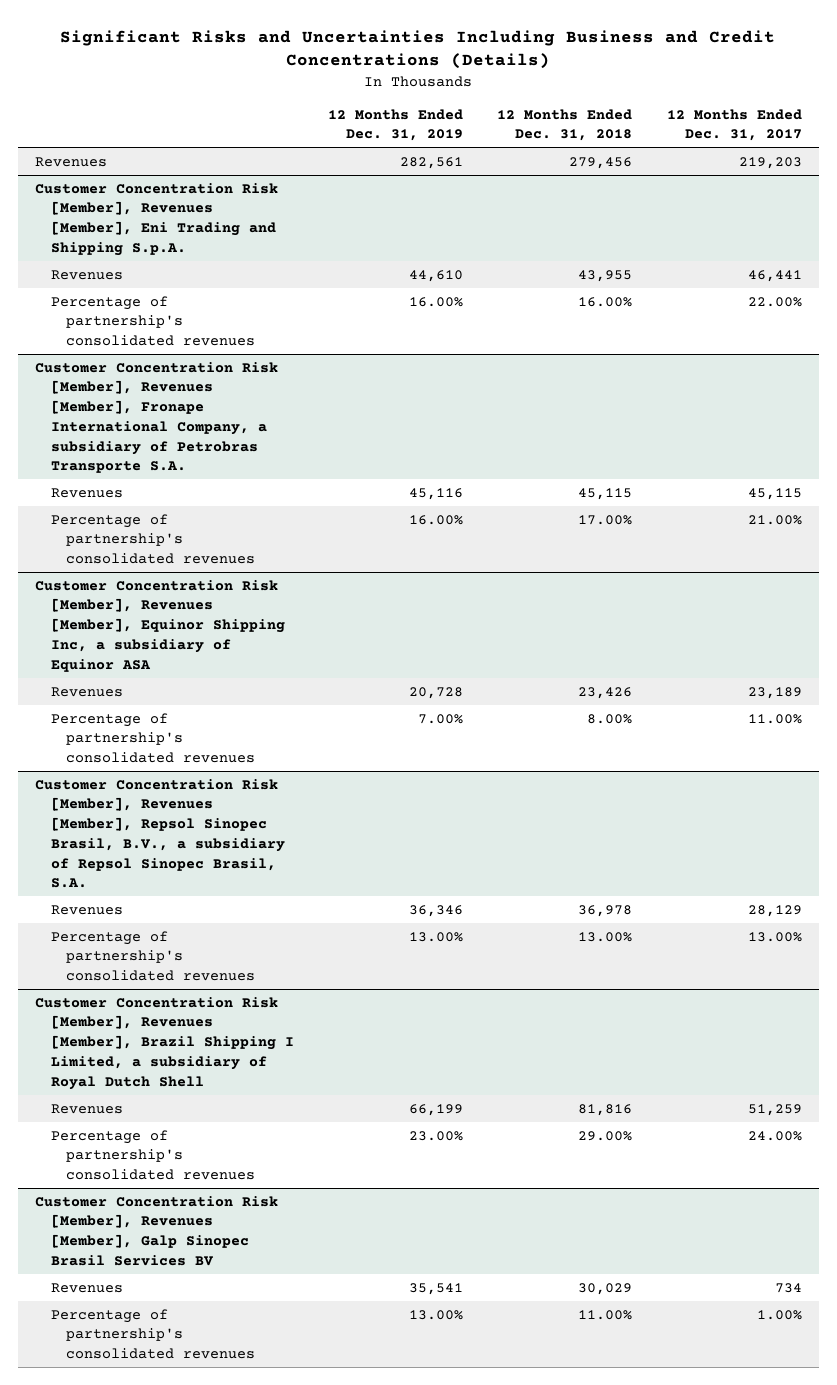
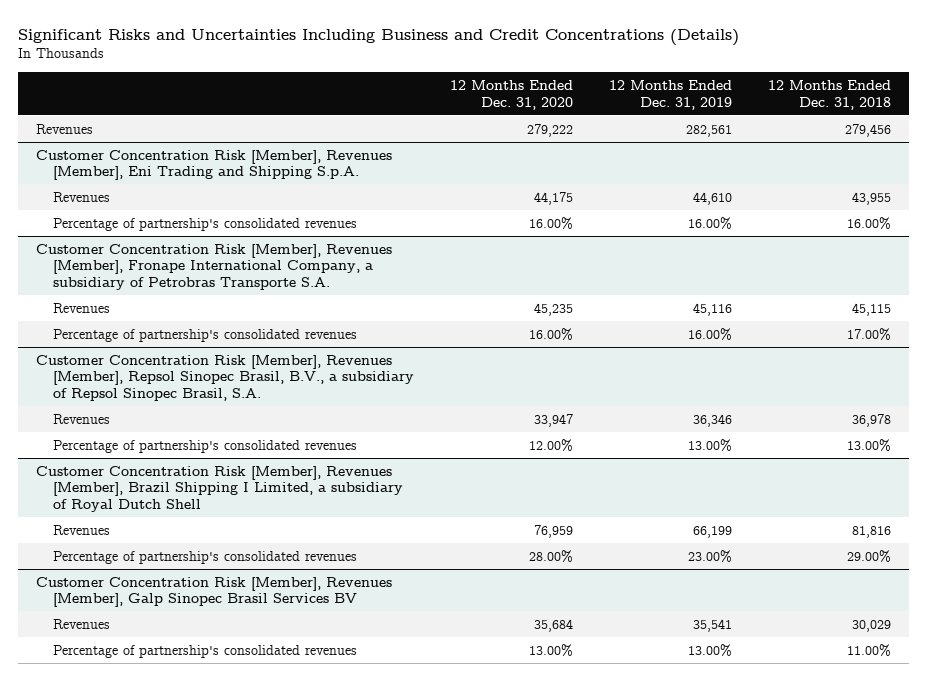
[666,108,802,142] 12 Months Ended Dec. 31, 2017 -> none
none -> [450,79,574,110] 12 Months Ended Dec. 31, 2020
[35,579,285,672] Customer Concentration Risk [Member], Revenues [Member], Equinor Shipping Inc, a subsidiary of Equinor ASA -> none
[50,686,123,697] Revenues -> none
[50,712,256,764] Percentage of partnership's consolidated revenues -> none

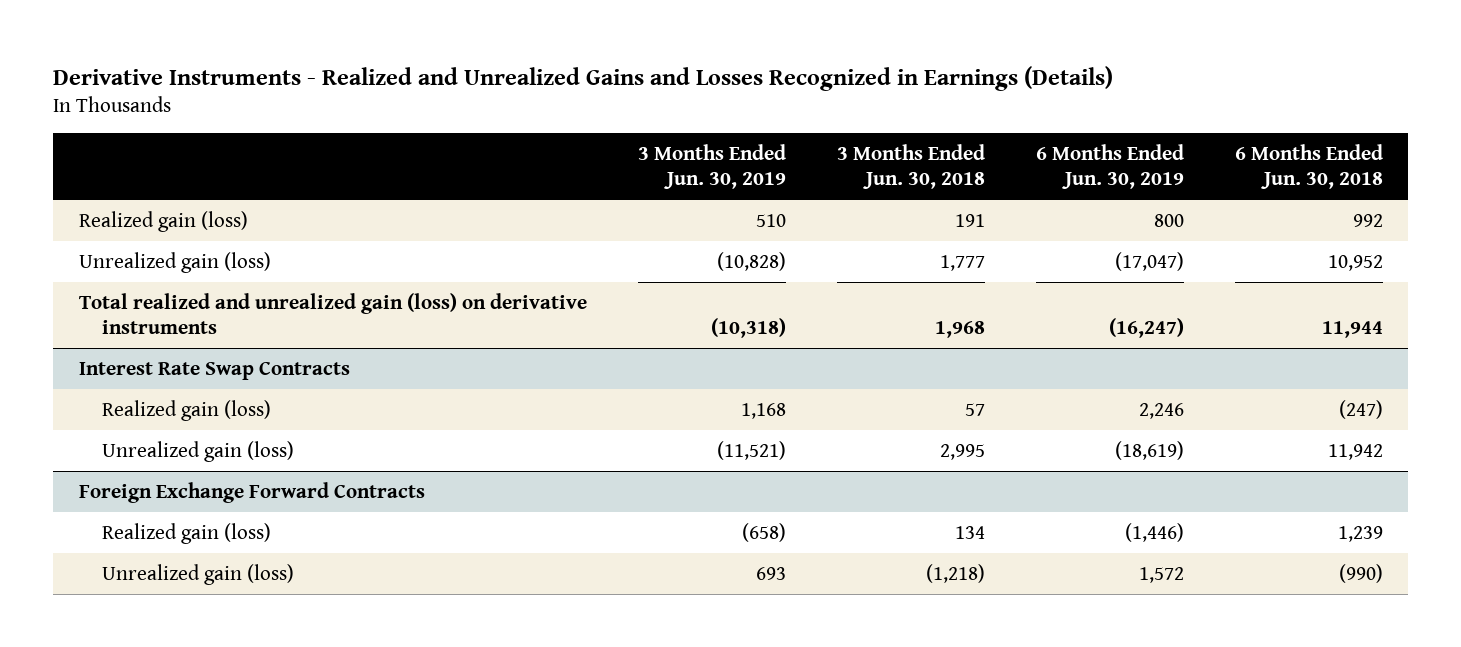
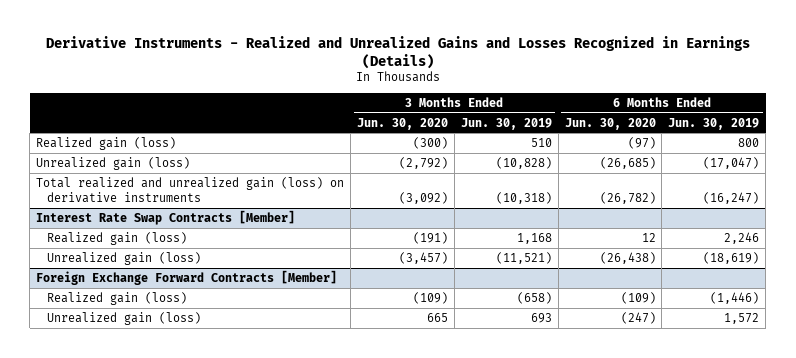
[836,143,985,190] 3 Months Ended Jun. 30, 2018 -> none
[1234,143,1383,190] 6 Months Ended Jun. 30, 2018 -> none
none -> [356,117,448,130] Jun. 30, 2020
none -> [564,117,656,130] Jun. 30, 2020
[78,361,350,380] Interest Rate Swap Contracts -> [36,209,296,225] Interest Rate Swap Contracts [Member]
[78,481,425,503] Foreign Exchange Forward Contracts -> [36,269,338,285] Foreign Exchange Forward Contracts [Member]

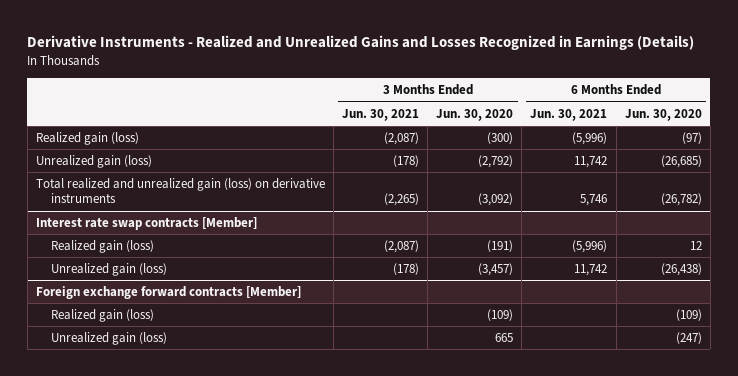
[460,117,552,130] Jun. 30, 2019 -> none
[668,117,760,130] Jun. 30, 2019 -> none
none -> [342,108,420,121] Jun. 30, 2021
none -> [530,108,608,121] Jun. 30, 2021
[36,209,296,225] Interest Rate Swap Contracts [Member] -> [35,217,257,231] Interest rate swap contracts [Member]
[36,269,338,285] Foreign Exchange Forward Contracts [Member] -> [35,286,301,300] Foreign exchange forward contracts [Member]

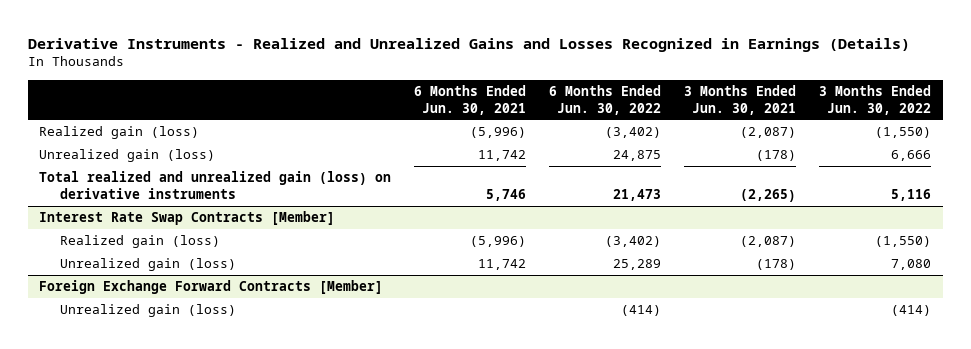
[436,108,514,121] Jun. 30, 2020 -> none
[624,108,702,121] Jun. 30, 2020 -> none
none -> [549,84,662,115] 6 Months Ended Jun. 30, 2022
none -> [819,84,932,115] 3 Months Ended Jun. 30, 2022
[35,217,257,231] Interest rate swap contracts [Member] -> [39,211,336,226] Interest Rate Swap Contracts [Member]
[51,309,155,323] Realized gain (loss) -> none
[35,286,301,300] Foreign exchange forward contracts [Member] -> [39,280,384,295] Foreign Exchange Forward Contracts [Member]

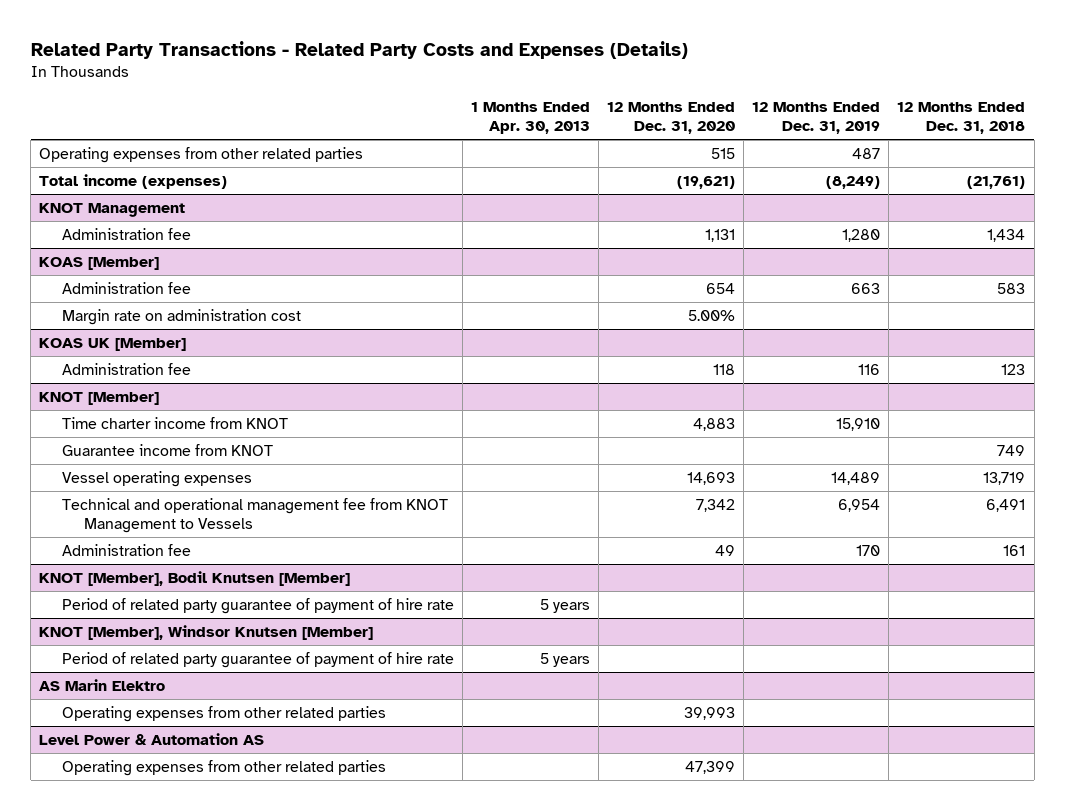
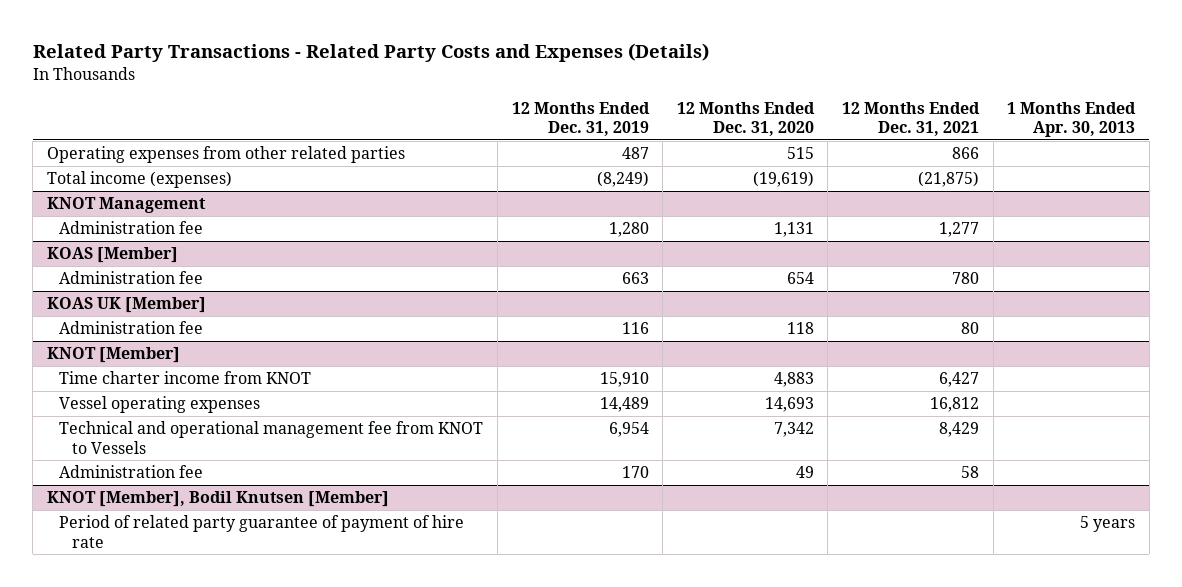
[897,102,1026,134] 12 Months Ended Dec. 31, 2018 -> none
none -> [841,102,980,137] 12 Months Ended Dec. 31, 2021
[677,176,736,190] (19,621) -> [752,171,814,188] (19,619)
[61,309,301,326] Margin rate on administration cost -> none
[61,444,273,457] Guarantee income from KNOT -> none
[61,498,448,533] Technical and operational management fee from KNOT Management to Vessels -> [59,421,484,454] Technical and operational management fee from KNOT to Vessels
[39,625,374,641] KNOT [Member], Windsor Knutsen [Member] -> none
[61,652,454,669] Period of related party guarantee of payment of hire rate -> none
[39,679,166,692] AS Marin Elektro -> none
[61,706,386,723] Operating expenses from other related parties -> none
[39,733,265,746] Level Power & Automation AS -> none
[61,760,386,777] Operating expenses from other related parties -> none

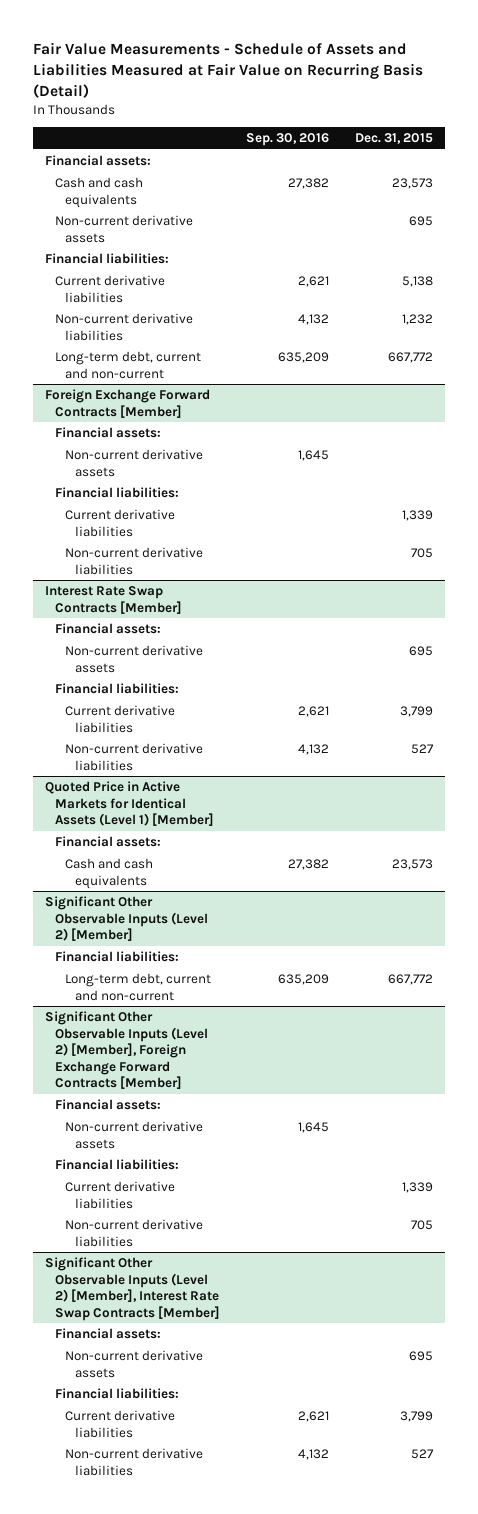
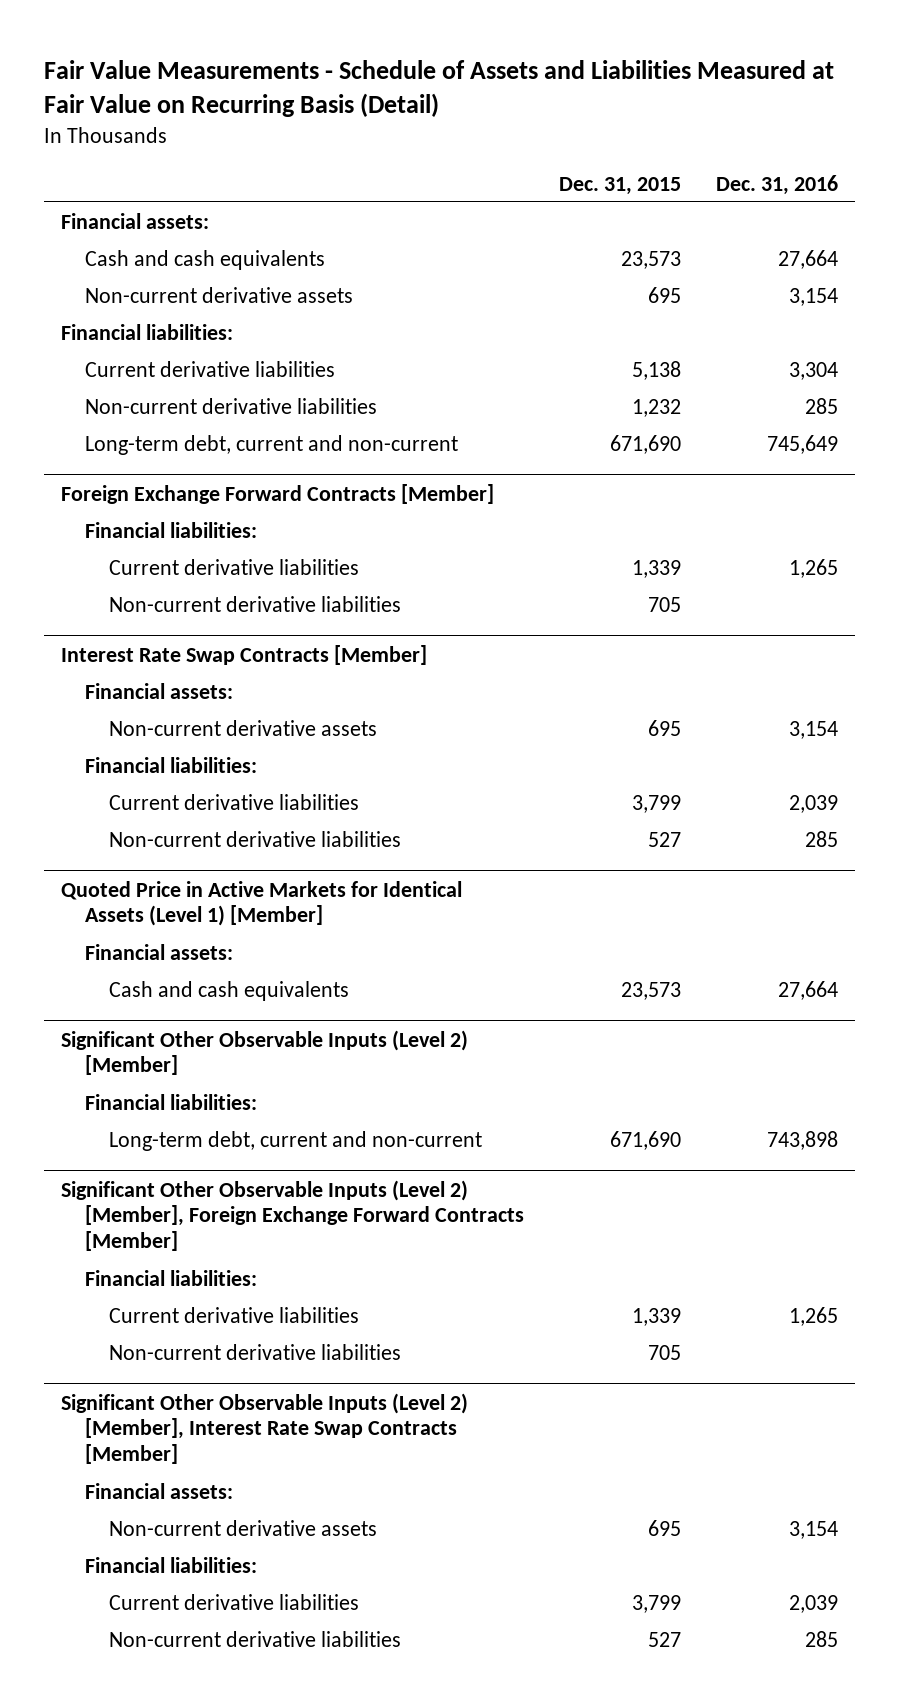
[245,133,329,147] Sep. 30, 2016 -> none
none -> [715,174,838,195] Dec. 31, 2016
[387,352,433,364] 667,772 -> [610,434,682,454] 671,690
[55,427,162,439] Financial assets: -> none
[65,449,204,477] Non-current derivative assets -> none
[387,974,433,986] 667,772 -> [610,1130,682,1150] 671,690
[55,1099,162,1111] Financial assets: -> none
[65,1121,204,1149] Non-current derivative assets -> none

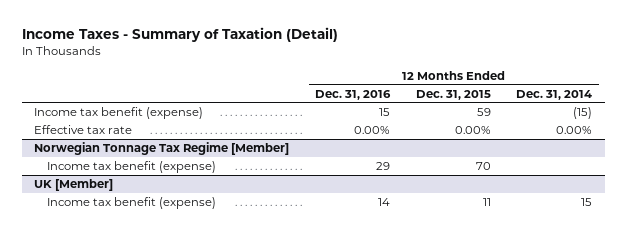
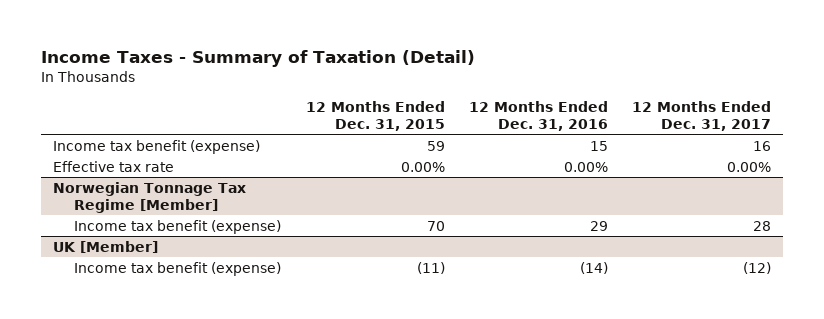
[516,89,593,100] Dec. 31, 2014 -> none
none -> [632,100,772,131] 12 Months Ended Dec. 31, 2017
[377,198,390,207] 14 -> [579,261,608,274] (14)
[482,198,491,207] 11 -> [416,261,445,274] (11)

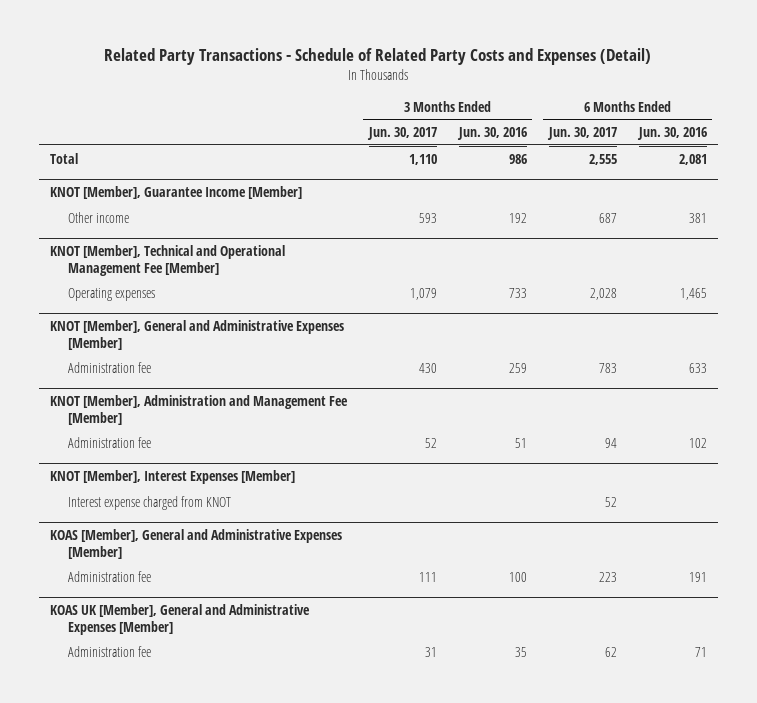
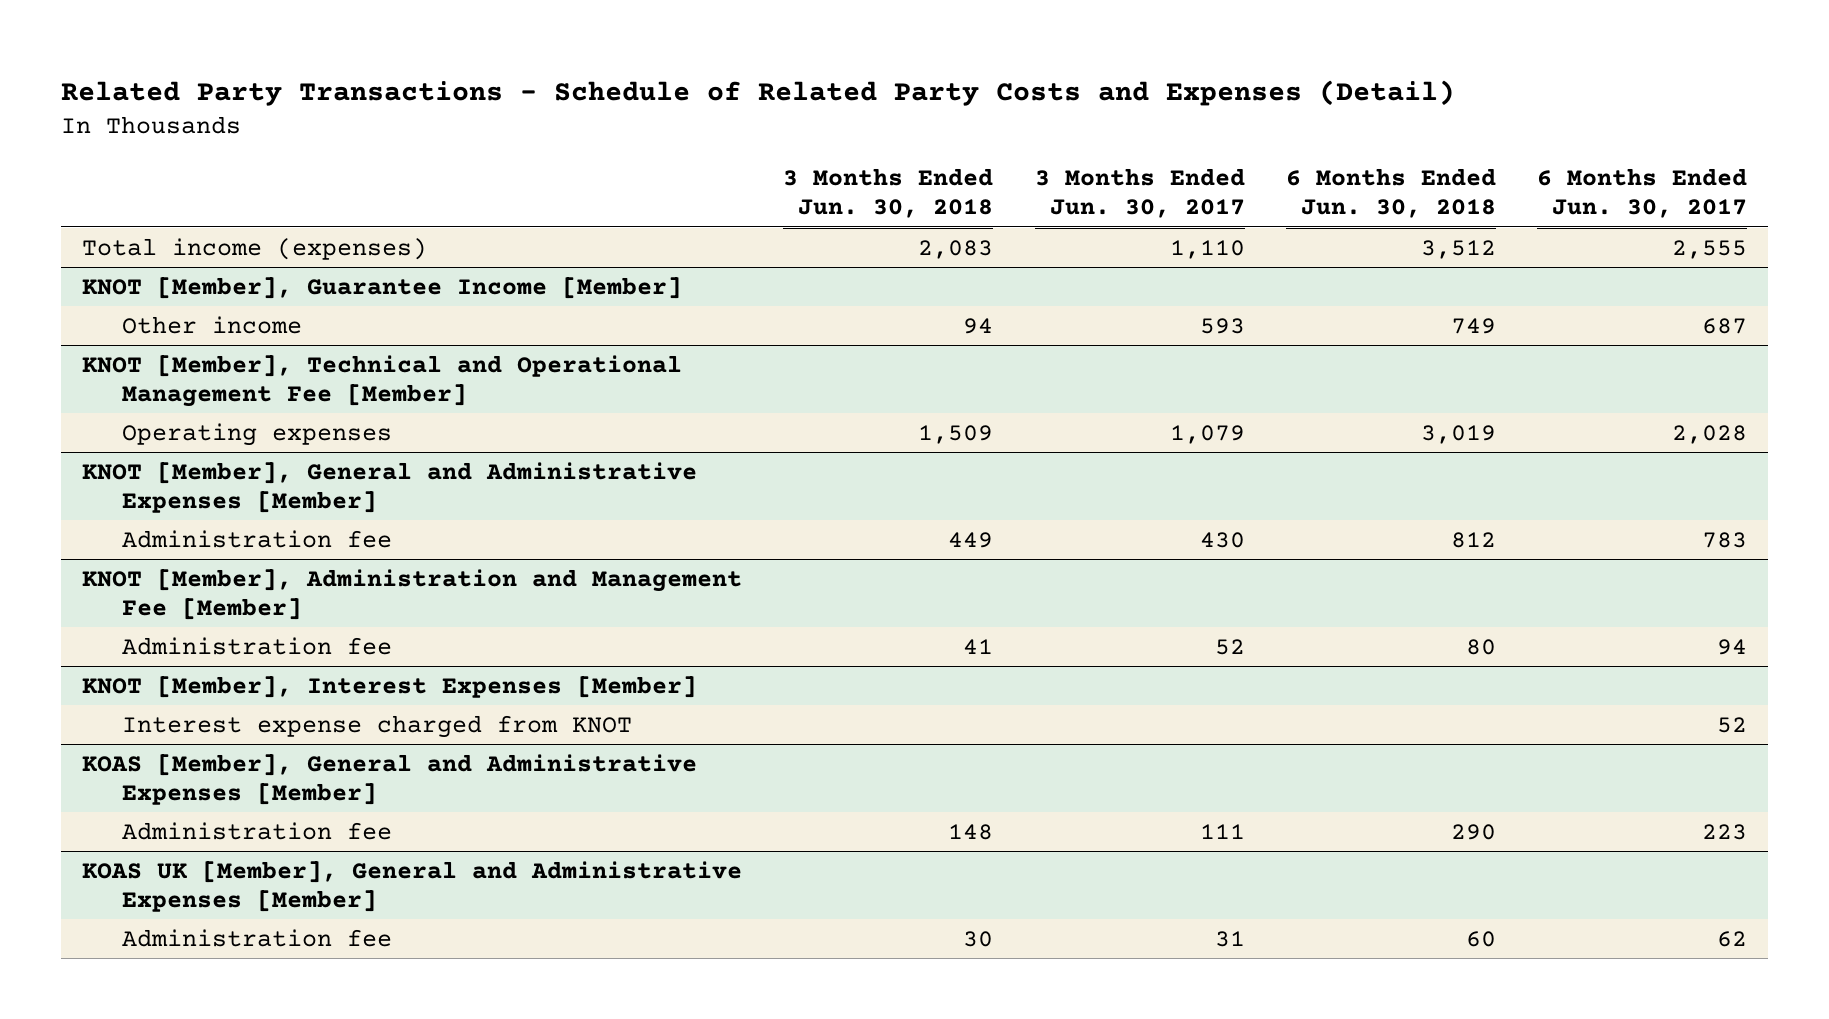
[456,127,527,141] Jun. 30, 2016 -> none
[636,127,707,141] Jun. 30, 2016 -> none
none -> [783,168,994,219] 3 Months Ended Jun. 30, 2018
none -> [1286,168,1497,219] 6 Months Ended Jun. 30, 2018
[49,152,78,164] Total -> [81,237,427,260] Total income (expenses)

